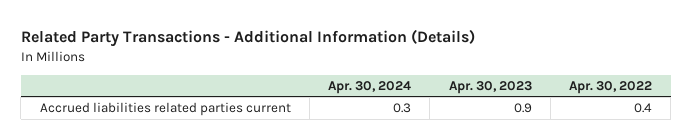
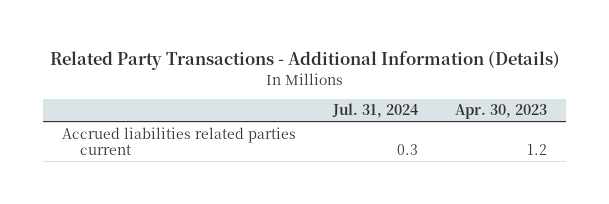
[328,80,412,94] Apr. 30, 2024 -> none
[569,80,653,94] Apr. 30, 2022 -> none
none -> [332,103,419,119] Jul. 31, 2024
[513,103,532,114] 0.9 -> [527,144,548,156] 1.2

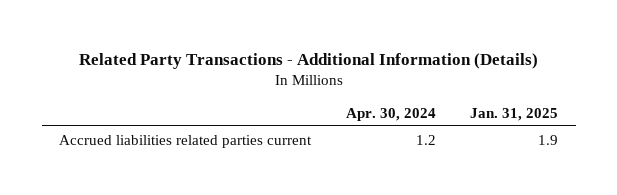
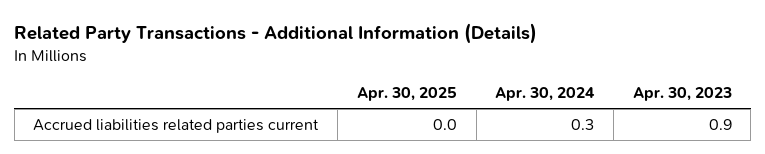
[470,107,559,121] Jan. 31, 2025 -> none
none -> [356,86,457,101] Apr. 30, 2025
none -> [632,86,732,101] Apr. 30, 2023
[415,135,436,146] 1.2 -> [571,119,595,131] 0.3

